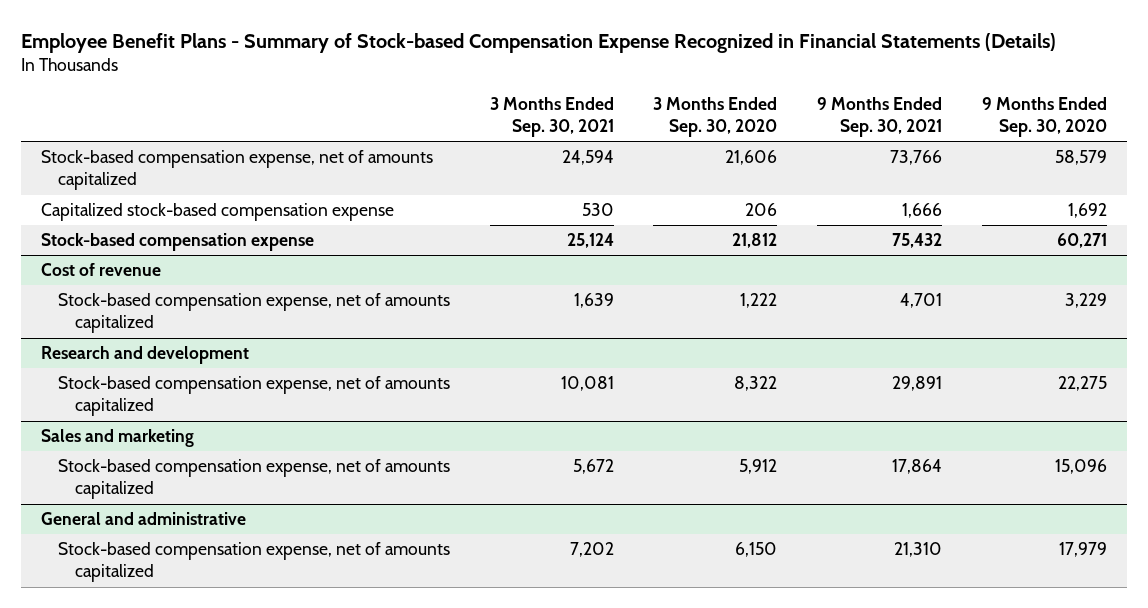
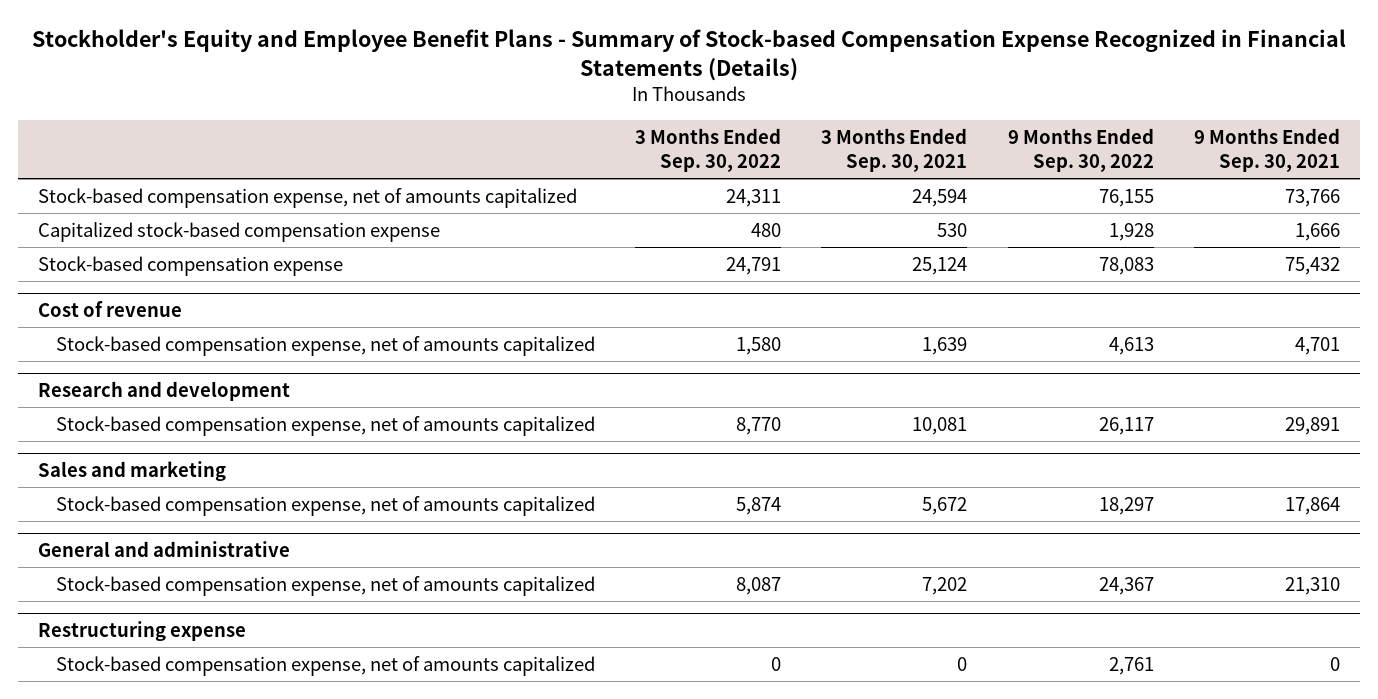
[21,32,1057,53] Employee Benefit Plans - Summary of Stock-based Compensation Expense Recognized in Financial Statements (Details) -> [32,28,1347,81] Stockholder's Equity and Employee Benefit Plans - Summary of Stock-based Compensation Expense Recognized in Financial Statements (Details)
[653,96,778,137] 3 Months Ended Sep. 30, 2020 -> none
[981,96,1107,137] 9 Months Ended Sep. 30, 2020 -> none
none -> [635,127,782,172] 3 Months Ended Sep. 30, 2022
none -> [1007,127,1154,172] 9 Months Ended Sep. 30, 2022
none -> [38,621,247,642] Restructuring expense
none -> [55,655,595,676] Stock-based compensation expense, net of amounts capitalized

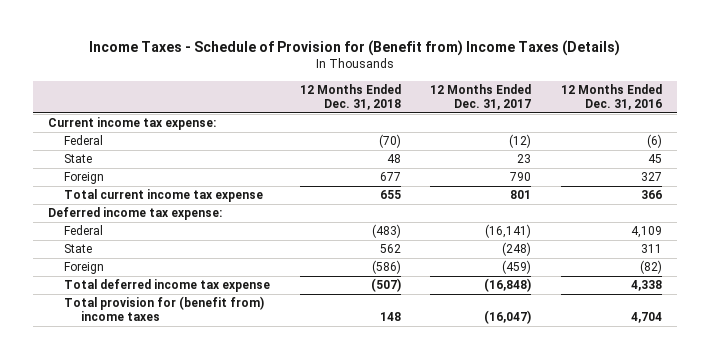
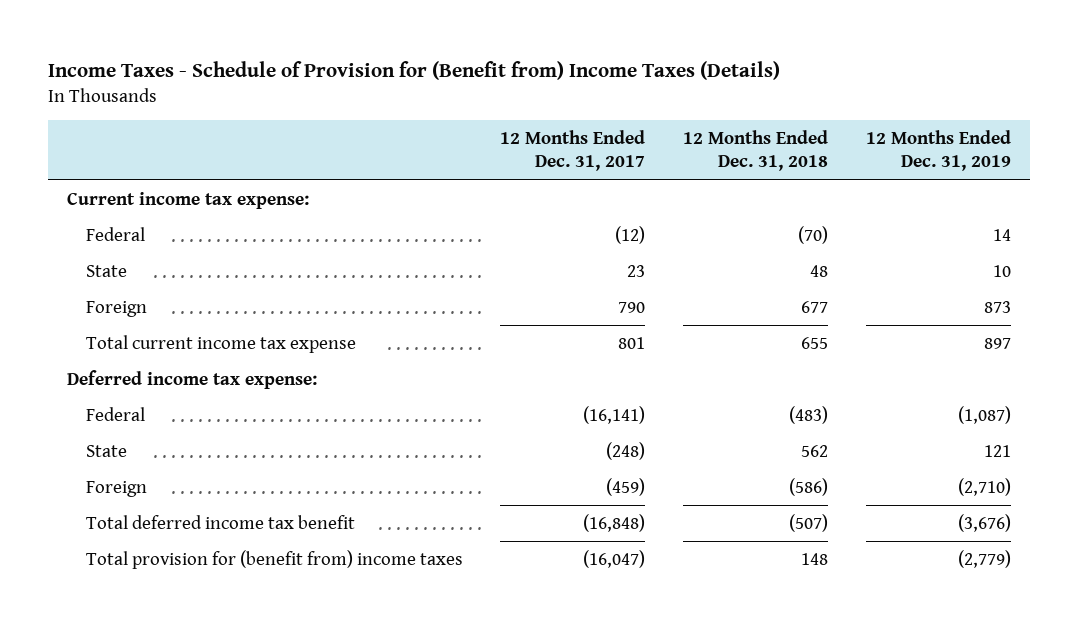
[561,83,663,110] 12 Months Ended Dec. 31, 2016 -> none
none -> [865,130,1011,172] 12 Months Ended Dec. 31, 2019
[64,279,271,293] Total deferred income tax expense -> [85,514,355,529] Total deferred income tax benefit

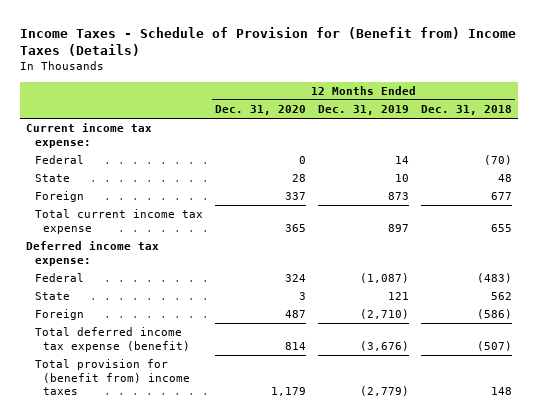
[500,130,646,172] 12 Months Ended Dec. 31, 2017 -> none
none -> [215,105,307,116] Dec. 31, 2020
[85,514,355,529] Total deferred income tax benefit -> [34,327,191,352] Total deferred income tax expense (benefit)

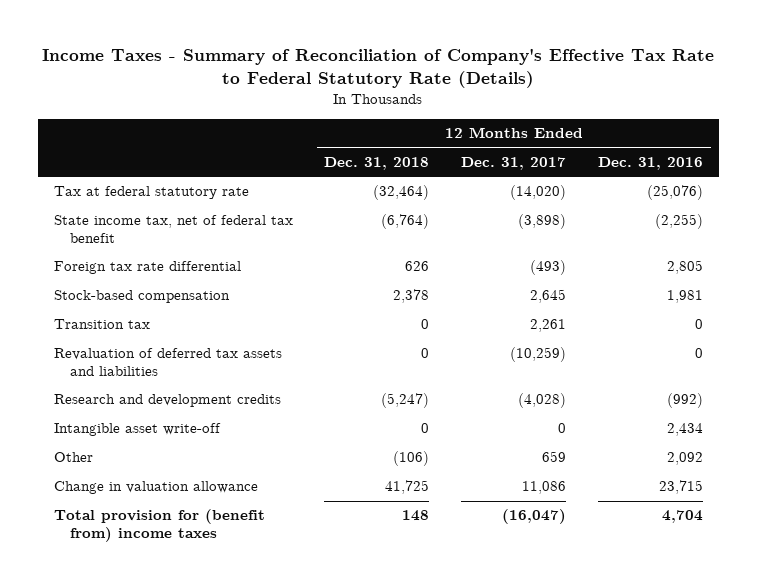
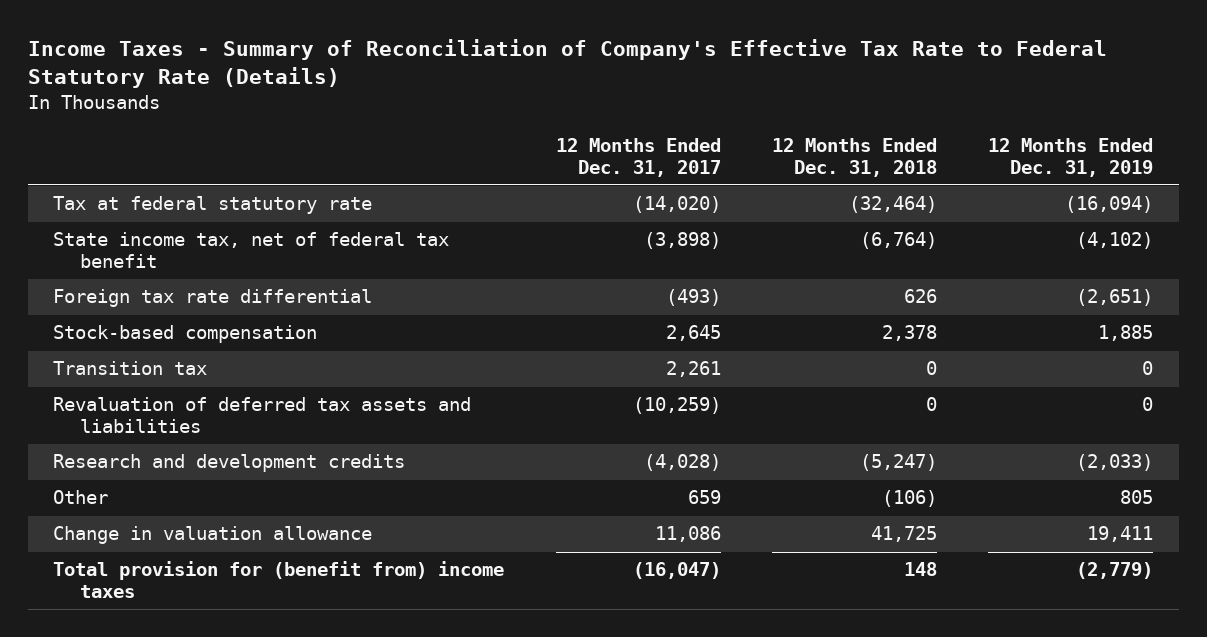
[598,156,704,170] Dec. 31, 2016 -> none
none -> [988,137,1154,177] 12 Months Ended Dec. 31, 2019
[53,423,221,437] Intangible asset write-off -> none

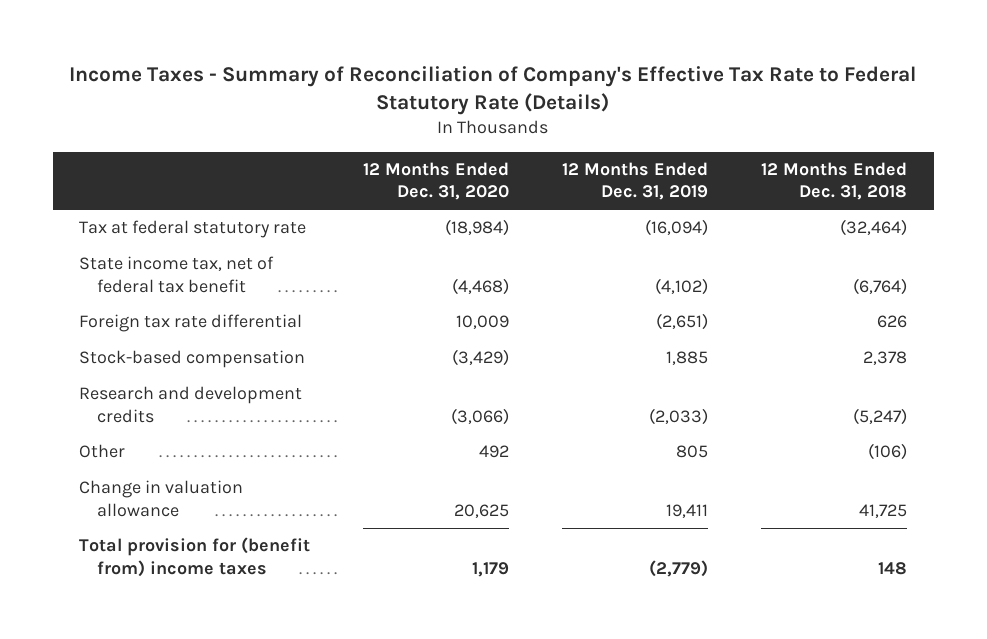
[555,137,721,177] 12 Months Ended Dec. 31, 2017 -> none
none -> [363,162,510,201] 12 Months Ended Dec. 31, 2020
[53,361,208,376] Transition tax -> none
[53,397,472,434] Revaluation of deferred tax assets and liabilities -> none

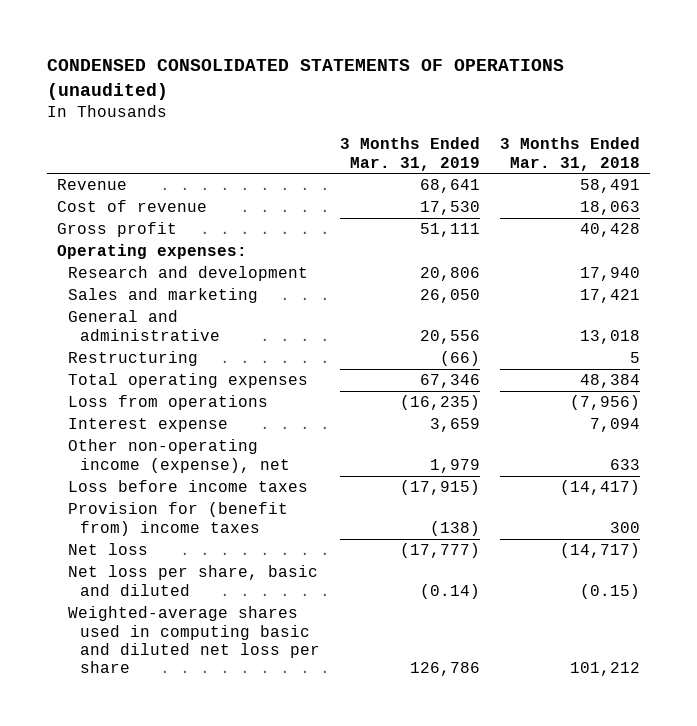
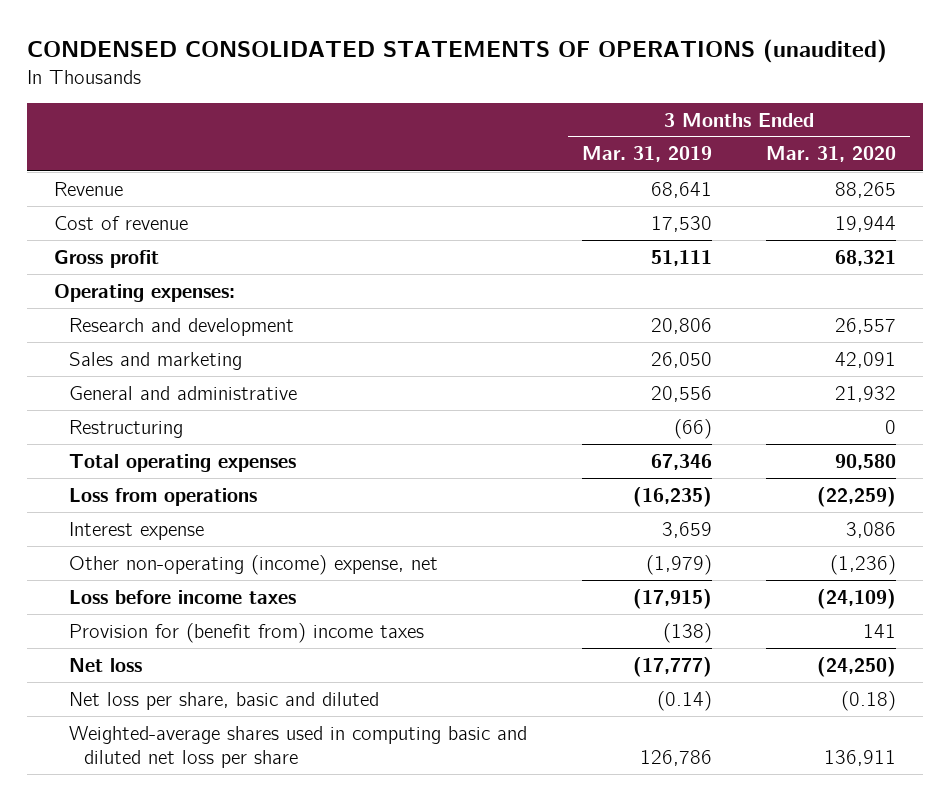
[500,137,641,171] 3 Months Ended Mar. 31, 2018 -> none
none -> [766,146,897,163] Mar. 31, 2020
[68,439,290,473] Other non-operating income (expense), net -> [69,554,439,575] Other non-operating (income) expense, net
[430,458,481,473] 1,979 -> [645,554,712,575] (1,979)

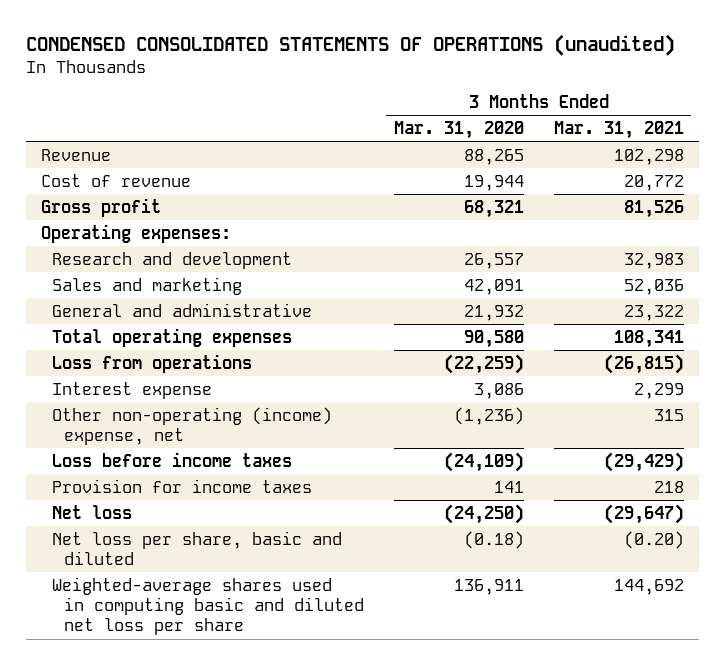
[581,146,712,163] Mar. 31, 2019 -> none
none -> [553,121,684,140] Mar. 31, 2021
[69,419,184,438] Restructuring -> none
[69,622,425,643] Provision for (benefit from) income taxes -> [52,478,313,493] Provision for income taxes

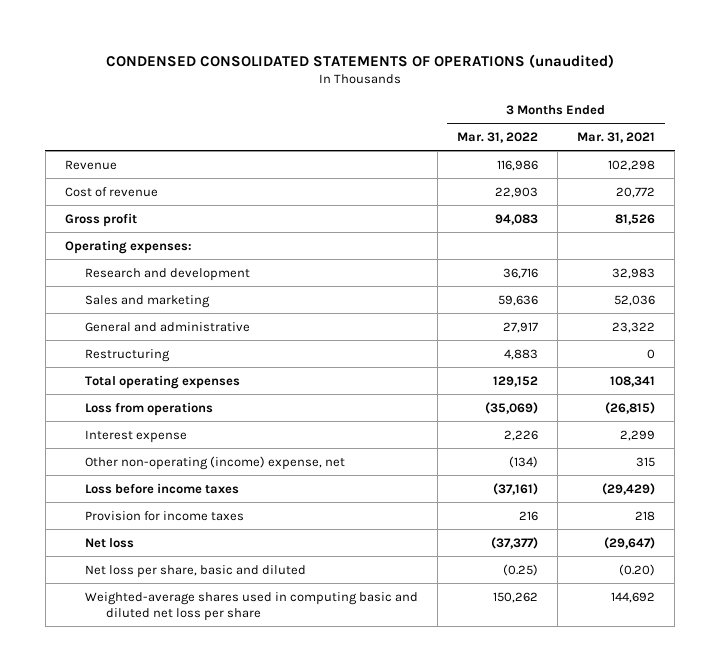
[393,121,524,140] Mar. 31, 2020 -> none
none -> [457,131,539,143] Mar. 31, 2022
none -> [85,348,171,362] Restructuring

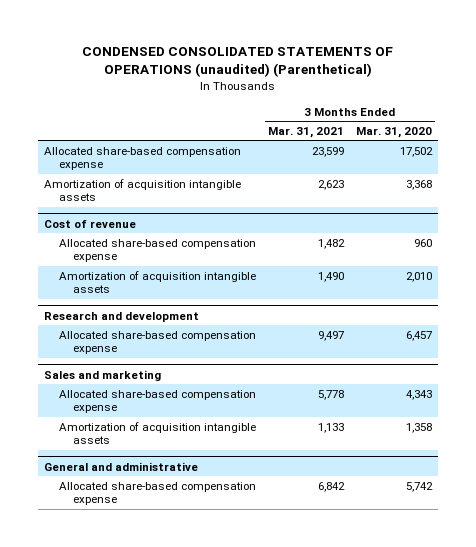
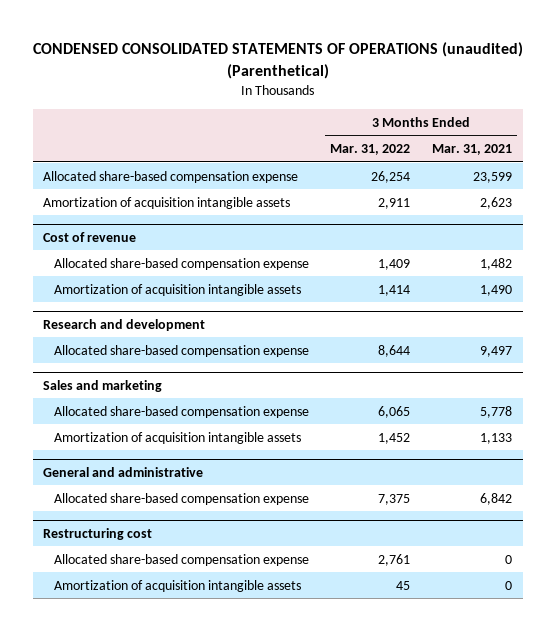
[355,127,432,139] Mar. 31, 2020 -> none
none -> [330,144,411,156] Mar. 31, 2022
none -> [43,527,153,540] Restructuring cost
none -> [53,553,309,566] Allocated share-based compensation expense
none -> [53,579,301,592] Amortization of acquisition intangible assets

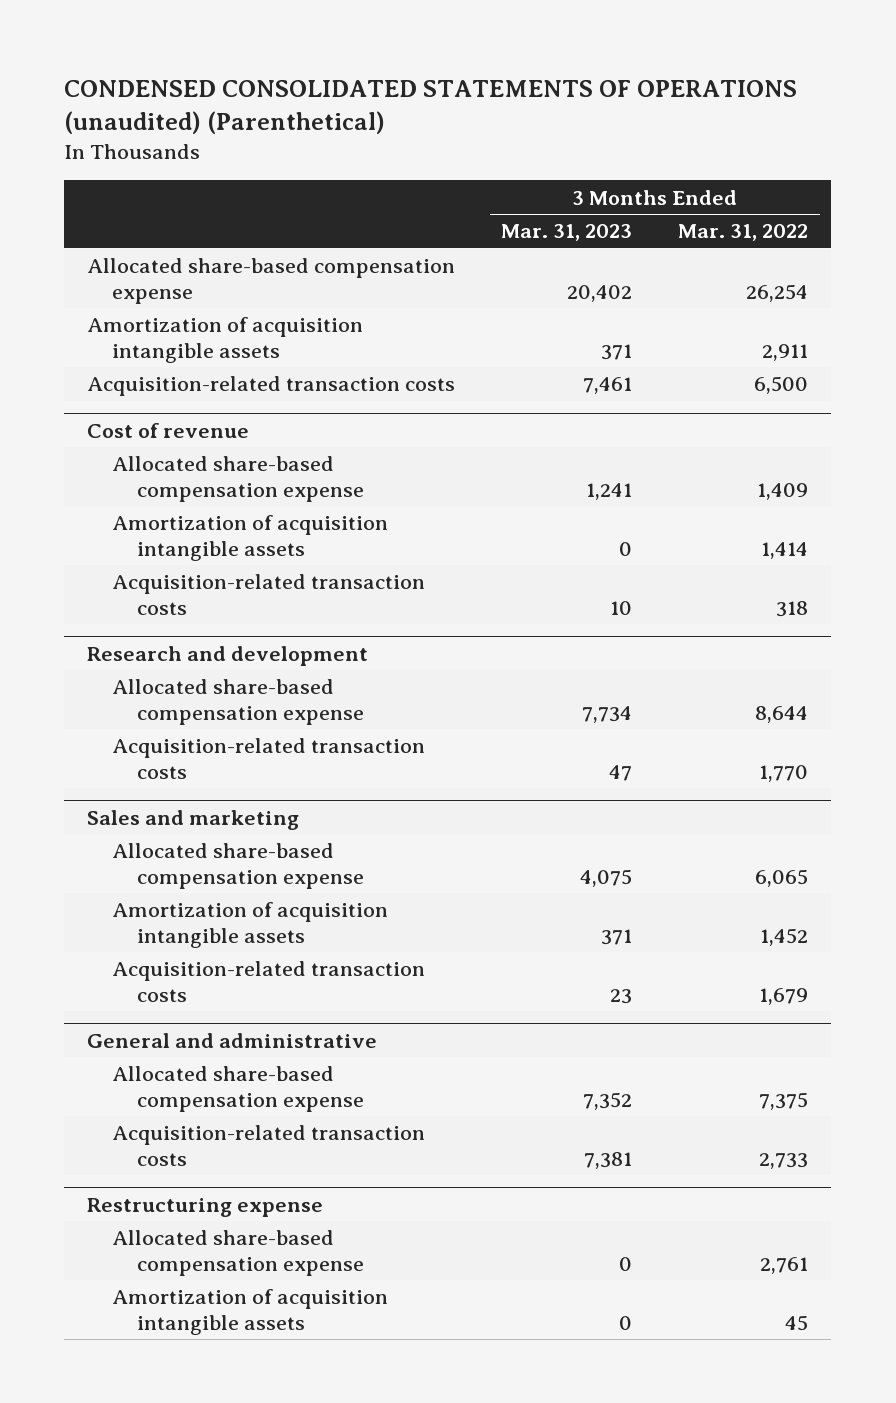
[431,144,512,156] Mar. 31, 2021 -> none
none -> [501,224,633,242] Mar. 31, 2023
none -> [87,376,456,397] Acquisition-related transaction costs
none -> [112,574,426,615] Acquisition-related transaction costs
none -> [112,738,426,779] Acquisition-related transaction costs
none -> [112,961,426,1002] Acquisition-related transaction costs
none -> [112,1125,426,1166] Acquisition-related transaction costs
[43,527,153,540] Restructuring cost -> [87,1197,324,1217] Restructuring expense

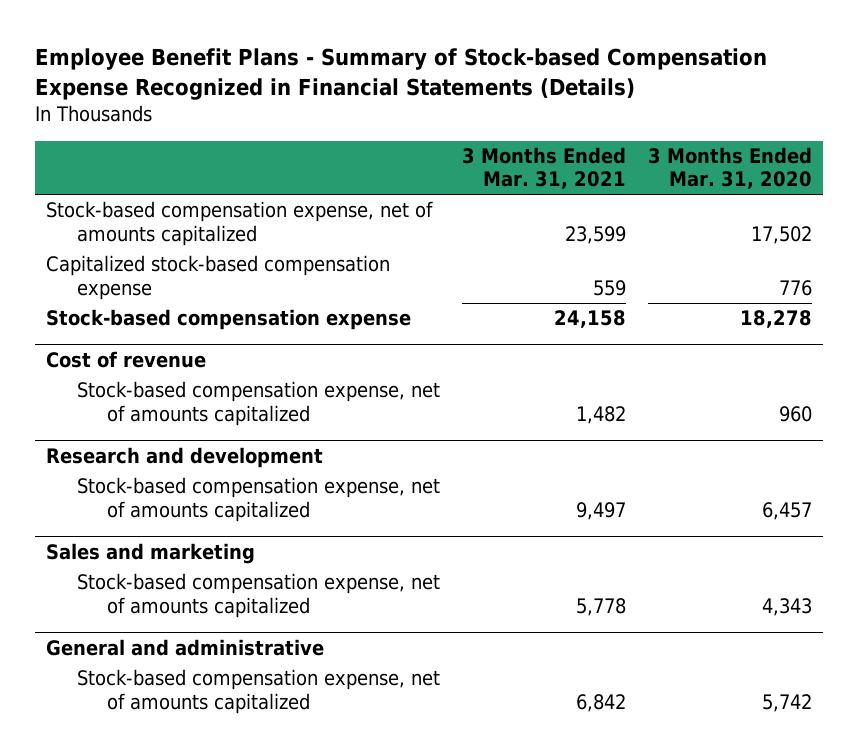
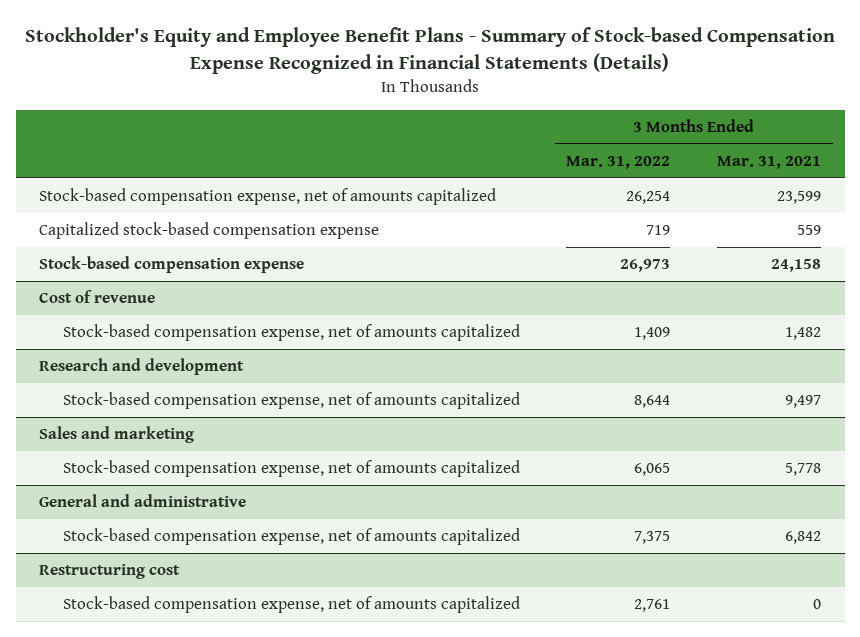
[35,48,768,101] Employee Benefit Plans - Summary of Stock-based Compensation Expense Recognized in Financial Statements (Details) -> [25,27,836,75] Stockholder's Equity and Employee Benefit Plans - Summary of Stock-based Compensation Expense Recognized in Financial Statements (Details)
[648,146,813,190] 3 Months Ended Mar. 31, 2020 -> none
none -> [566,156,671,170] Mar. 31, 2022
none -> [38,564,180,580] Restructuring cost
none -> [62,596,520,614] Stock-based compensation expense, net of amounts capitalized

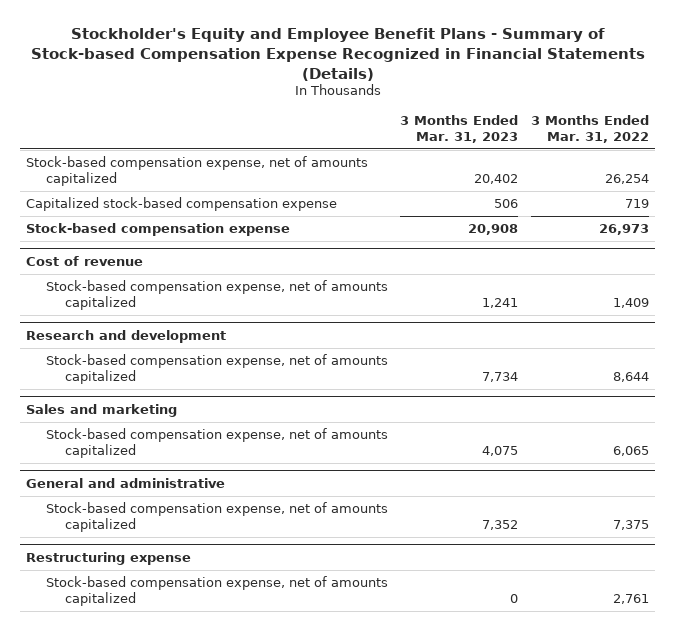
[717,156,822,170] Mar. 31, 2021 -> none
none -> [400,115,519,144] 3 Months Ended Mar. 31, 2023
[38,564,180,580] Restructuring cost -> [26,552,192,566] Restructuring expense

